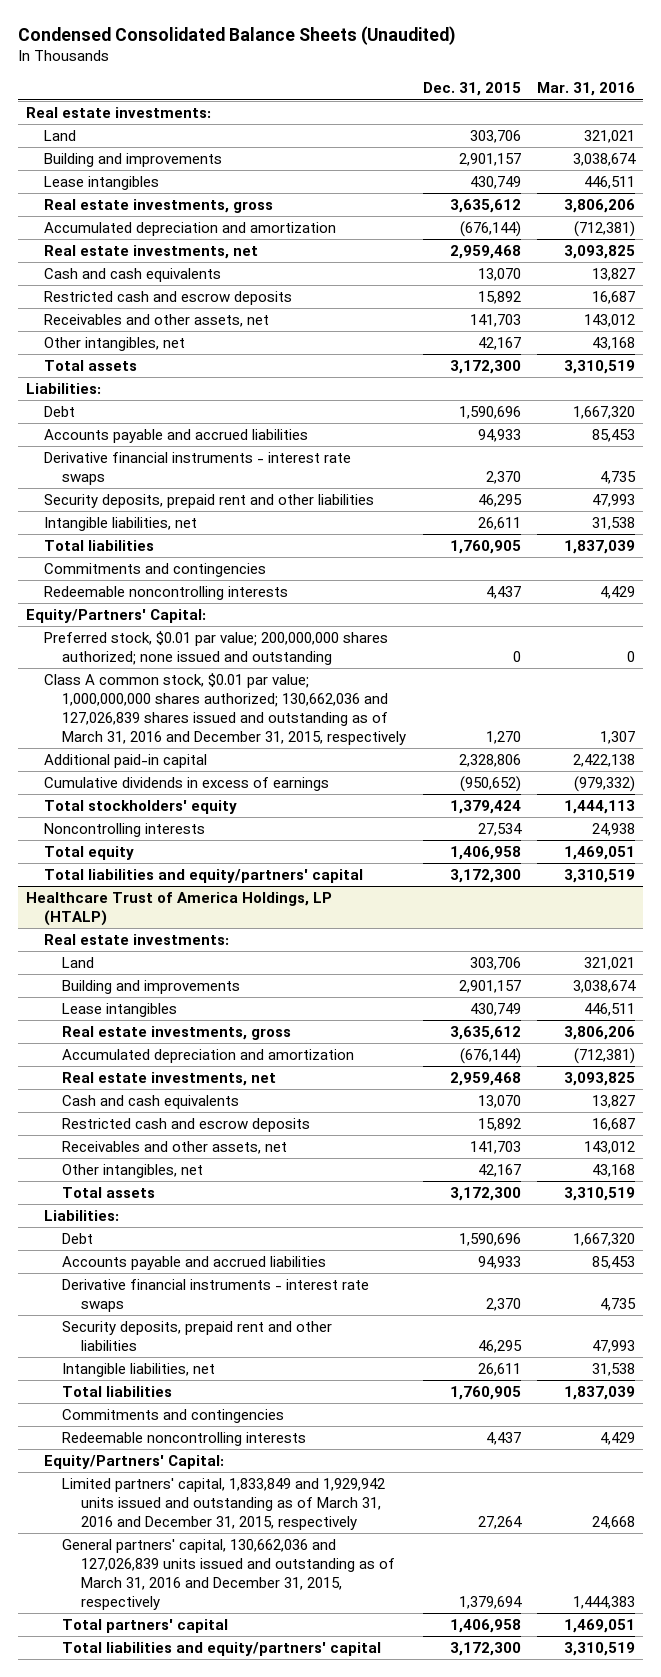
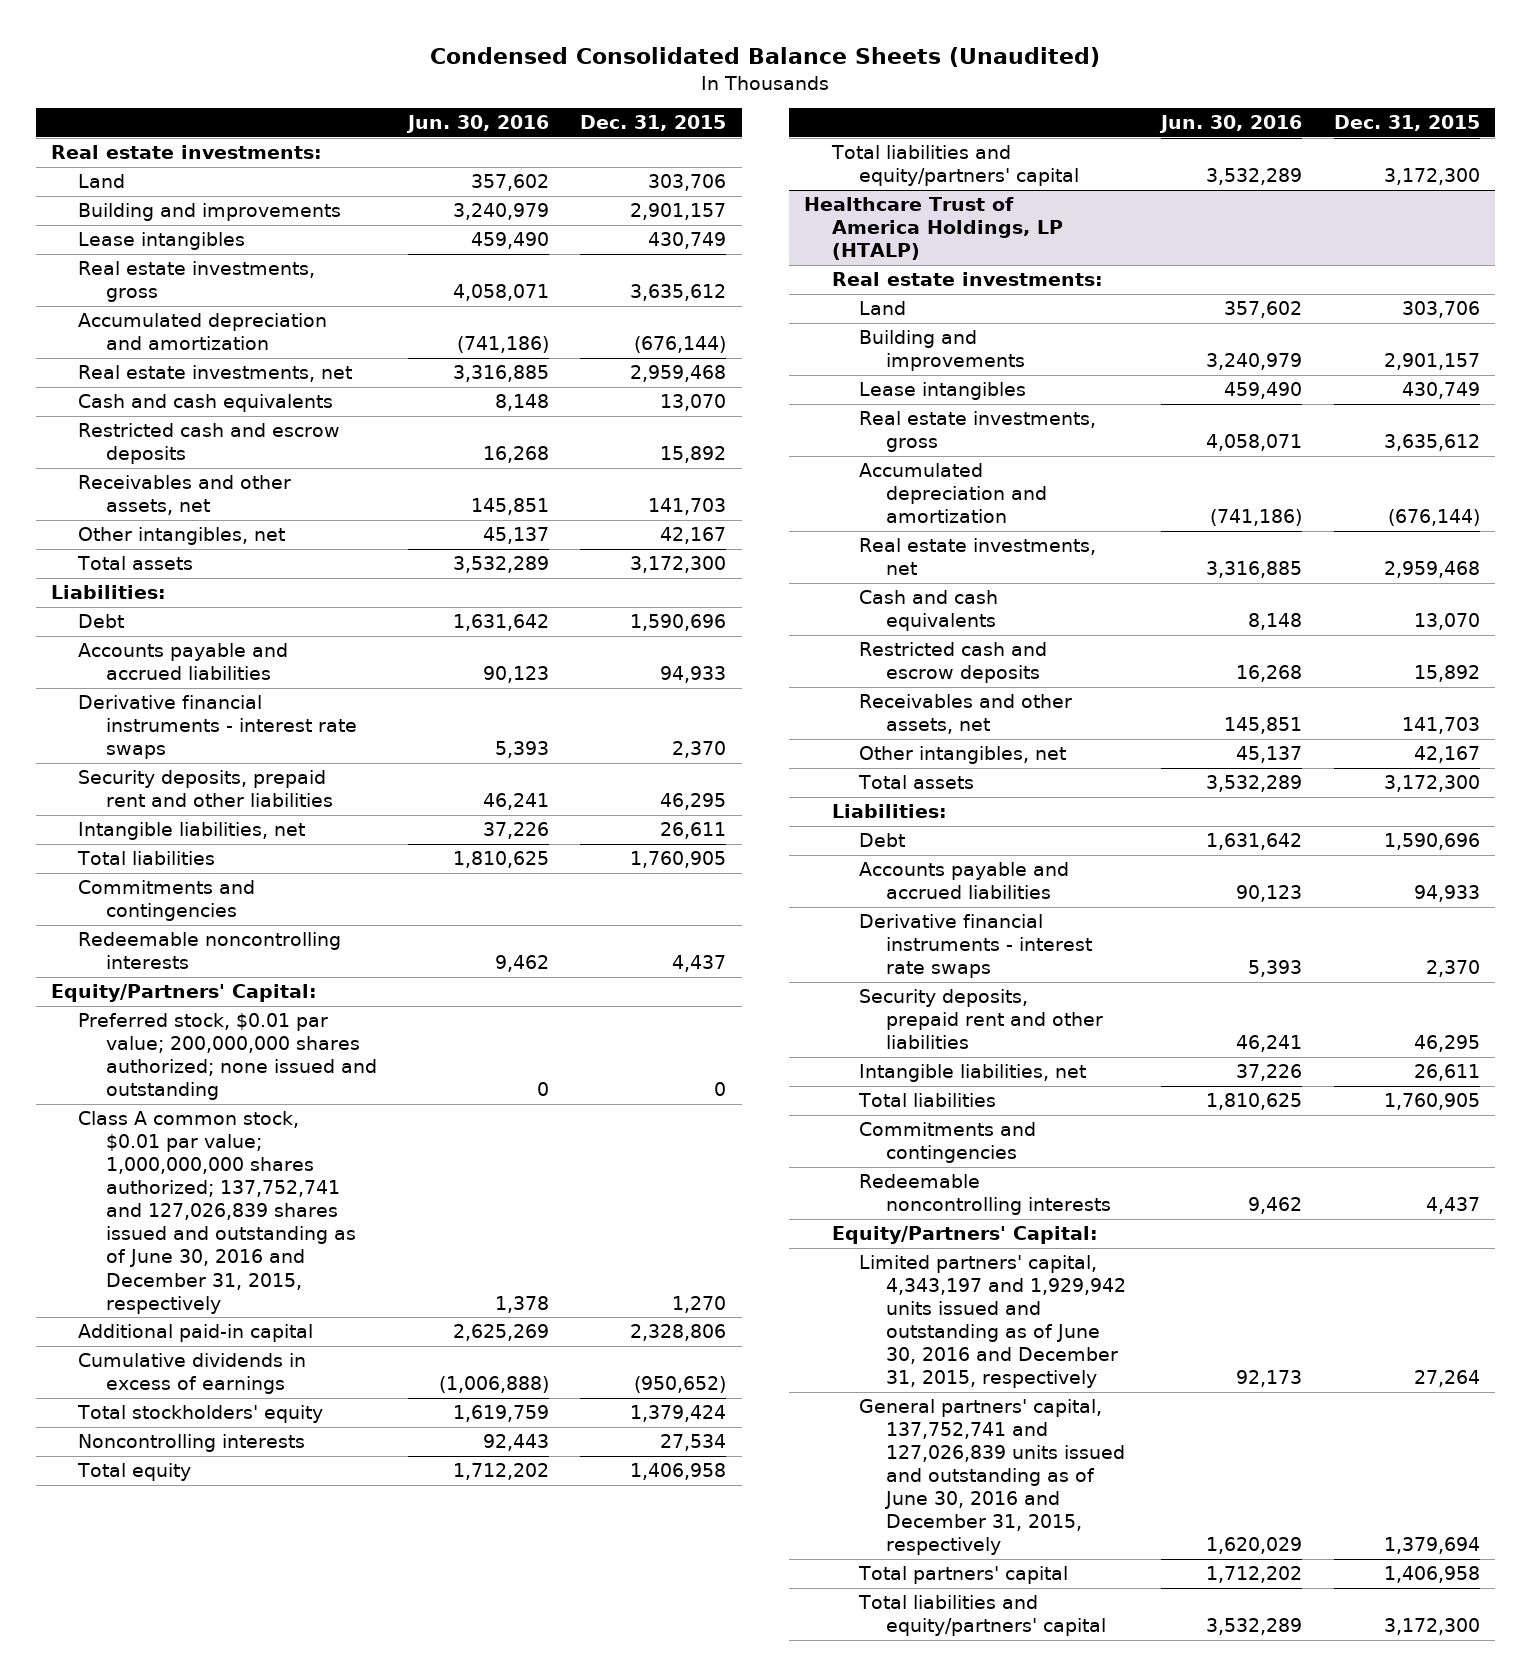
[537,82,636,97] Mar. 31, 2016 -> none
none -> [406,115,550,134] Jun. 30, 2016
[44,672,407,746] Class A common stock, $0.01 par value; 1,000,000,000 shares authorized; 130,662,036 and 127,026,839 shares issued and outstanding as of March 31, 2016 and December 31, 2015, respectively -> [78,1111,356,1314] Class A common stock, $0.01 par value; 1,000,000,000 shares authorized; 137,752,741 and 127,026,839 shares issued and outstanding as of June 30, 2016 and December 31, 2015, respectively
[62,1477,386,1531] Limited partners' capital, 1,833,849 and 1,929,942 units issued and outstanding as of March 31, 2016 and December 31, 2015, respectively -> [858,1255,1126,1389] Limited partners' capital, 4,343,197 and 1,929,942 units issued and outstanding as of June 30, 2016 and December 31, 2015, respectively
[62,1538,395,1611] General partners' capital, 130,662,036 and 127,026,839 units issued and outstanding as of March 31, 2016 and December 31, 2015, respectively -> [858,1399,1125,1556] General partners' capital, 137,752,741 and 127,026,839 units issued and outstanding as of June 30, 2016 and December 31, 2015, respectively

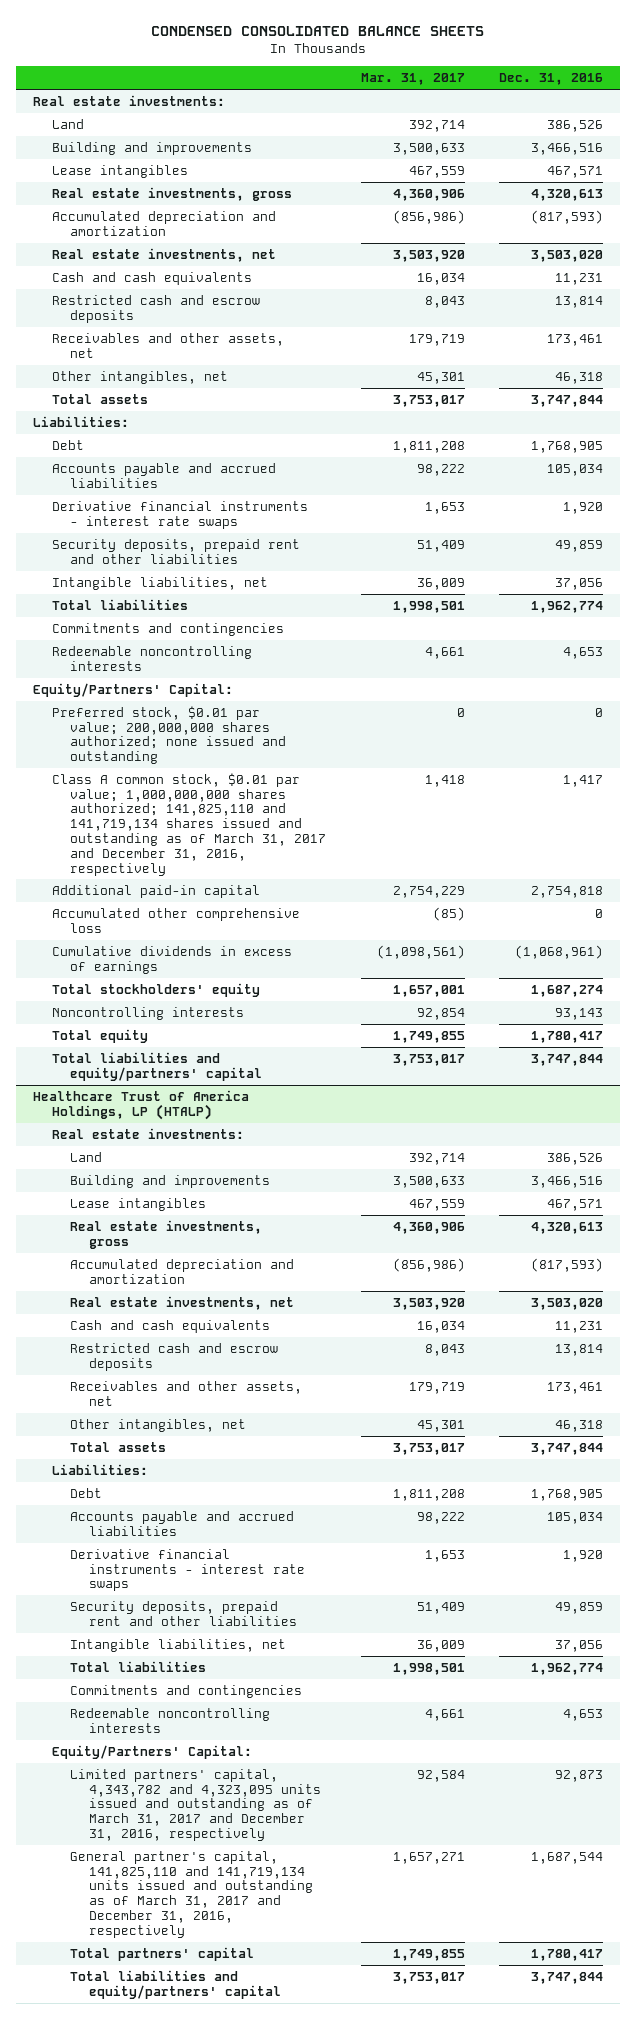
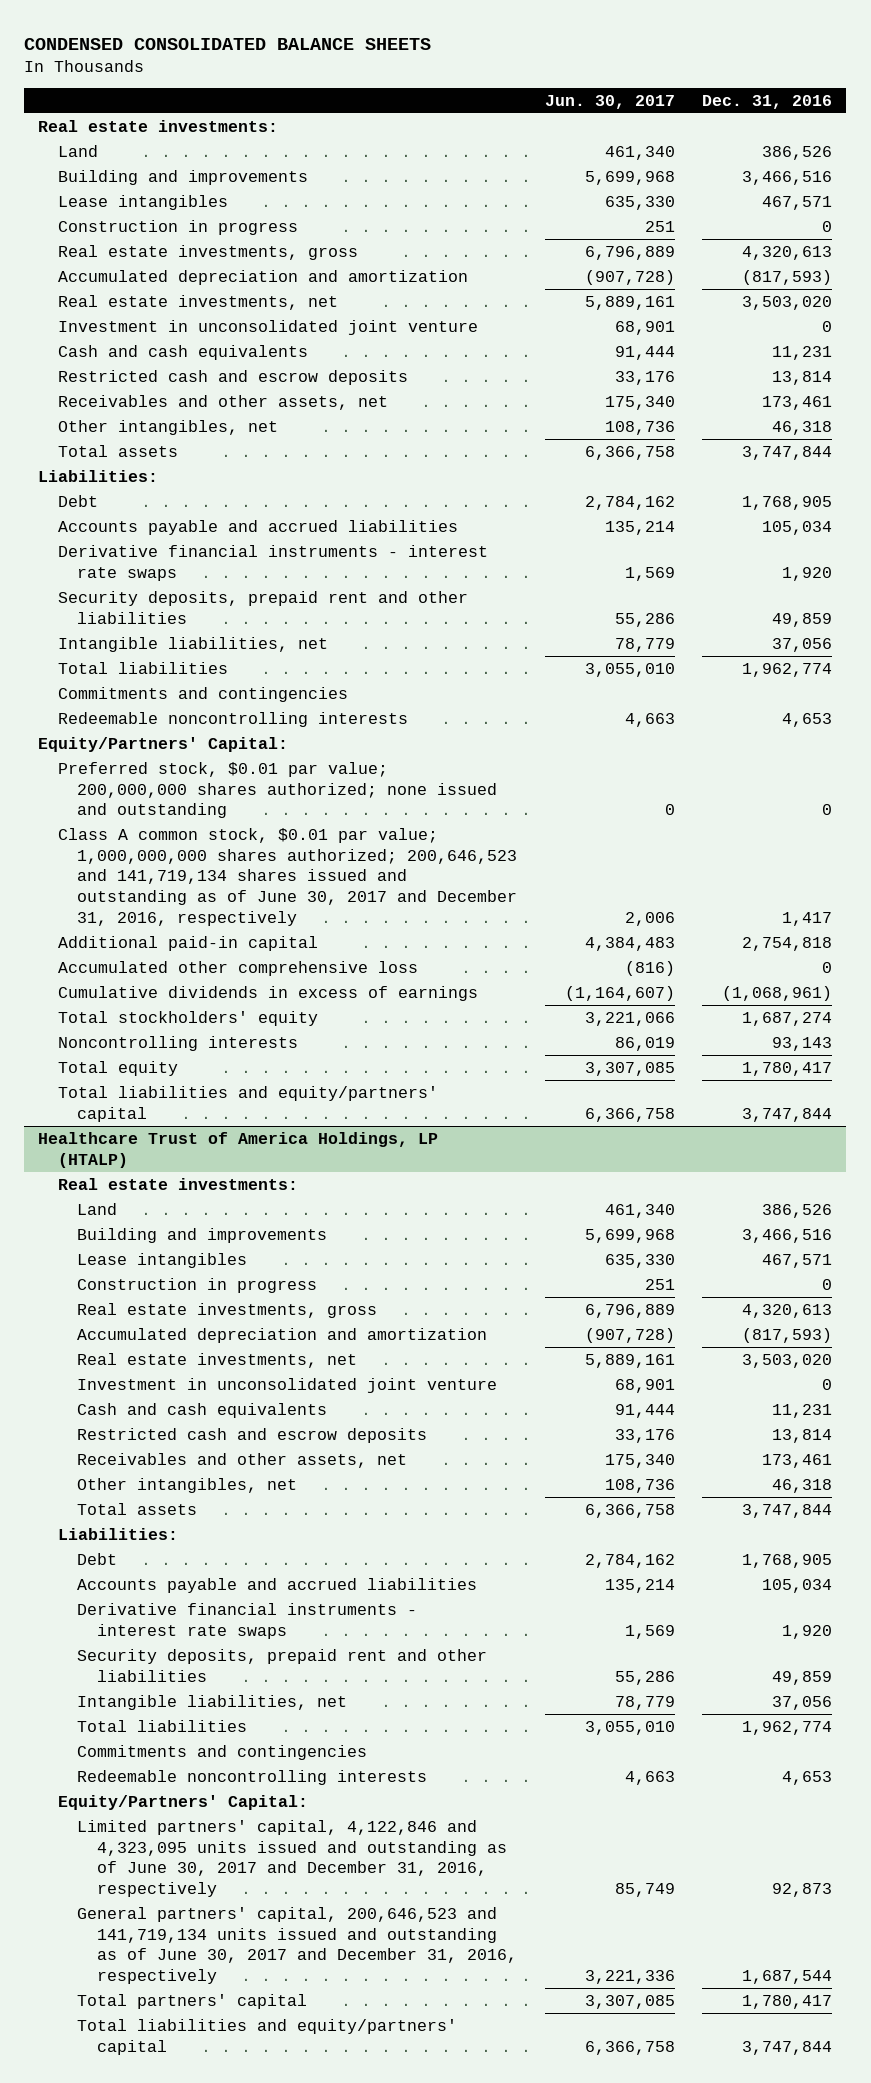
[360,73,465,86] Mar. 31, 2017 -> none
none -> [544,94,675,109] Jun. 30, 2017
none -> [57,219,298,235] Construction in progress
none -> [57,319,478,335] Investment in unconsolidated joint venture
[51,772,327,876] Class A common stock, $0.01 par value; 1,000,000,000 shares authorized; 141,825,110 and 141,719,134 shares issued and outstanding as of March 31, 2017 and December 31, 2016, respectively -> [57,827,518,926] Class A common stock, $0.01 par value; 1,000,000,000 shares authorized; 200,646,523 and 141,719,134 shares issued and outstanding as of June 30, 2017 and December 31, 2016, respectively
none -> [77,1277,318,1293] Construction in progress
none -> [77,1377,498,1393] Investment in unconsolidated joint venture
[70,1768,321,1842] Limited partners' capital, 4,343,782 and 4,323,095 units issued and outstanding as of March 31, 2017 and December 31, 2016, respectively -> [77,1819,508,1898] Limited partners' capital, 4,122,846 and 4,323,095 units issued and outstanding as of June 30, 2017 and December 31, 2016, respectively
[70,1850,313,1938] General partner's capital, 141,825,110 and 141,719,134 units issued and outstanding as of March 31, 2017 and December 31, 2016, respectively -> [77,1906,518,1985] General partners' capital, 200,646,523 and 141,719,134 units issued and outstanding as of June 30, 2017 and December 31, 2016, respectively

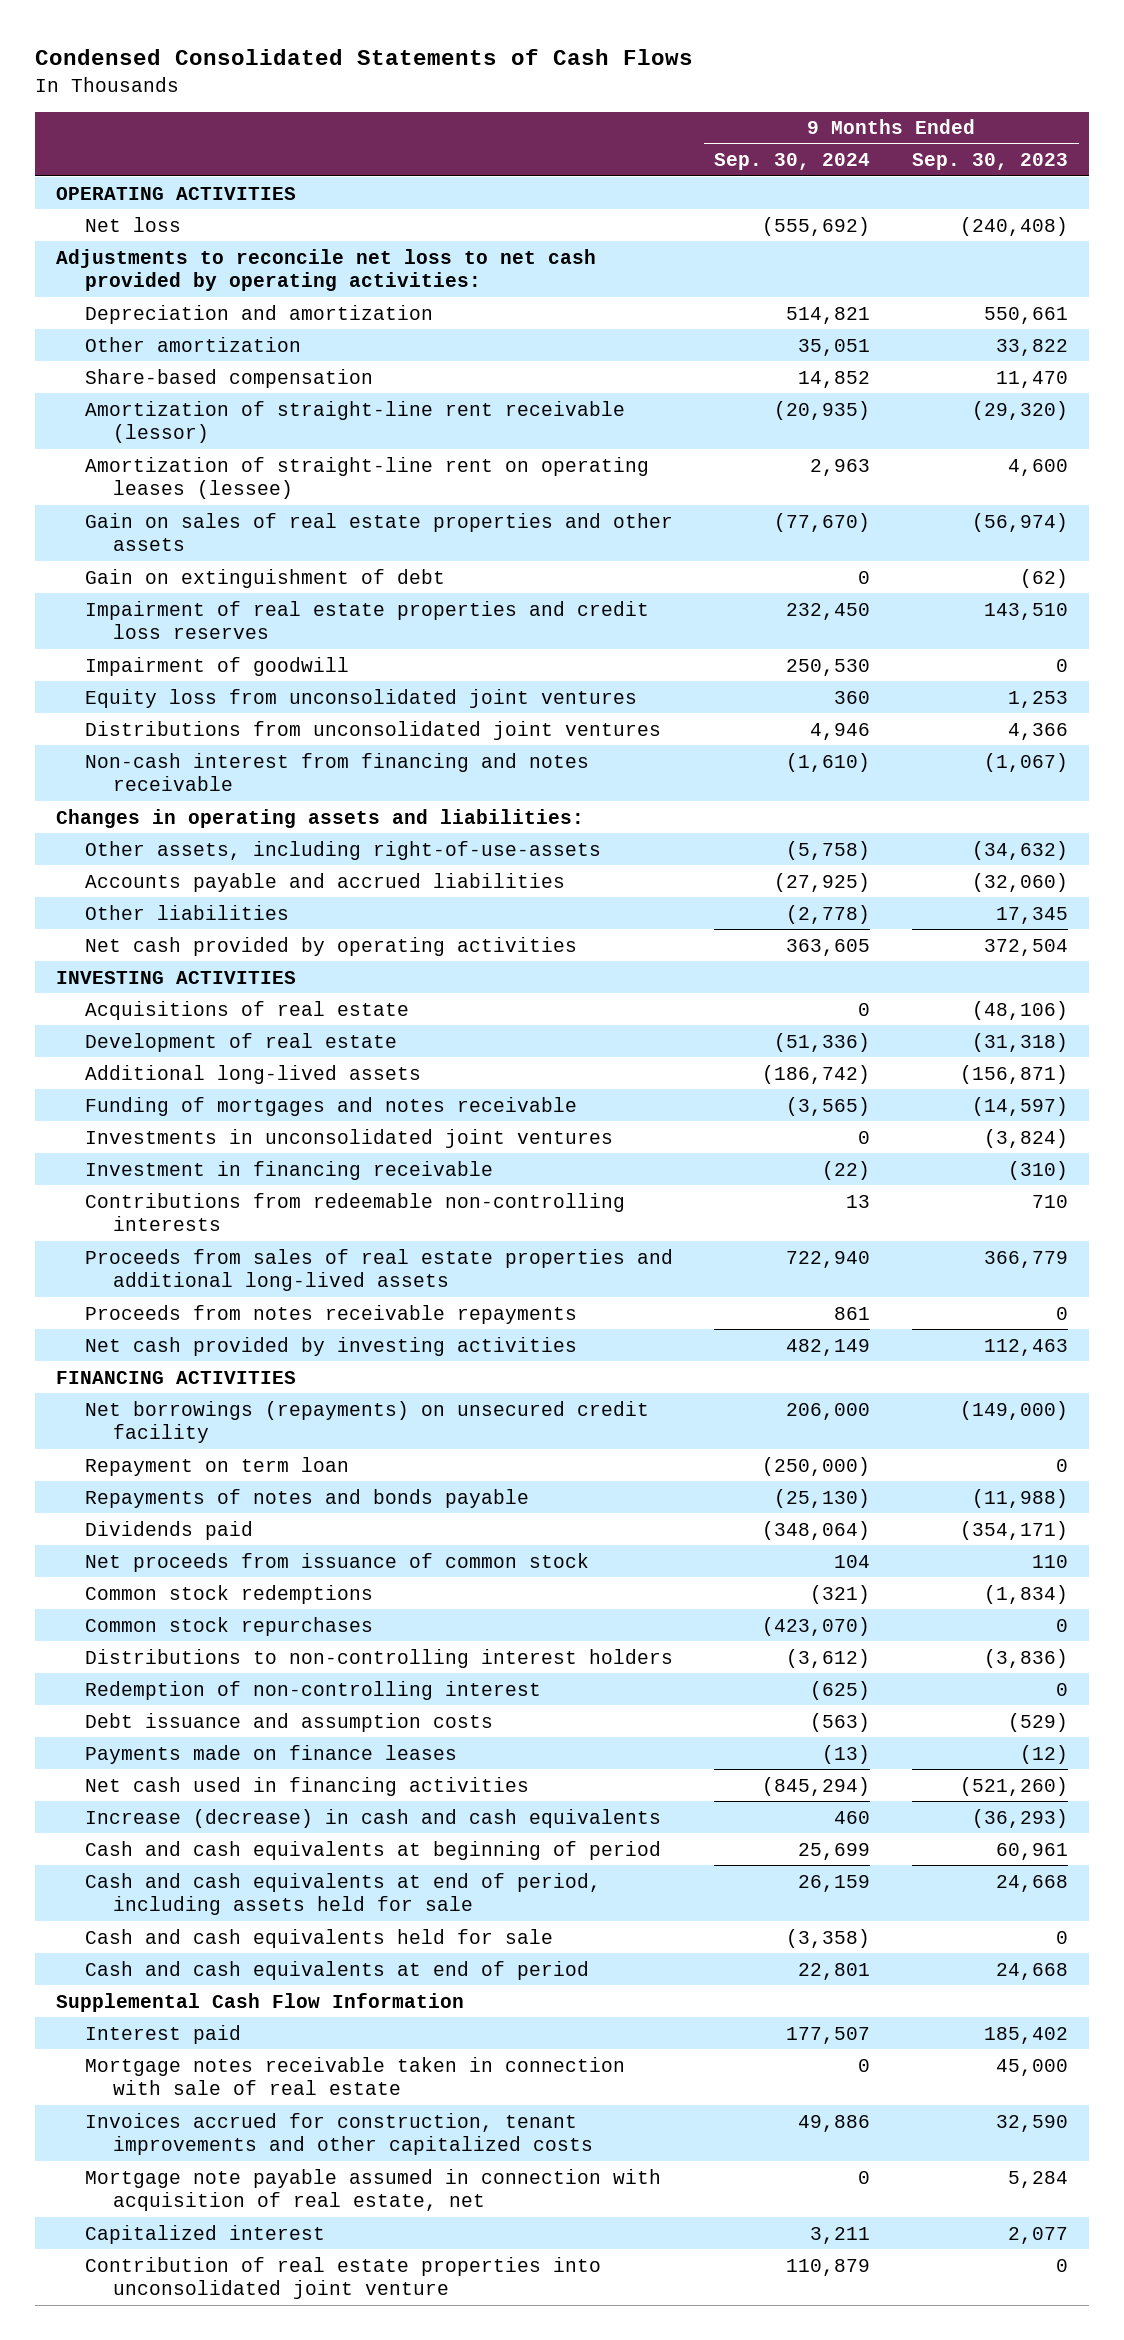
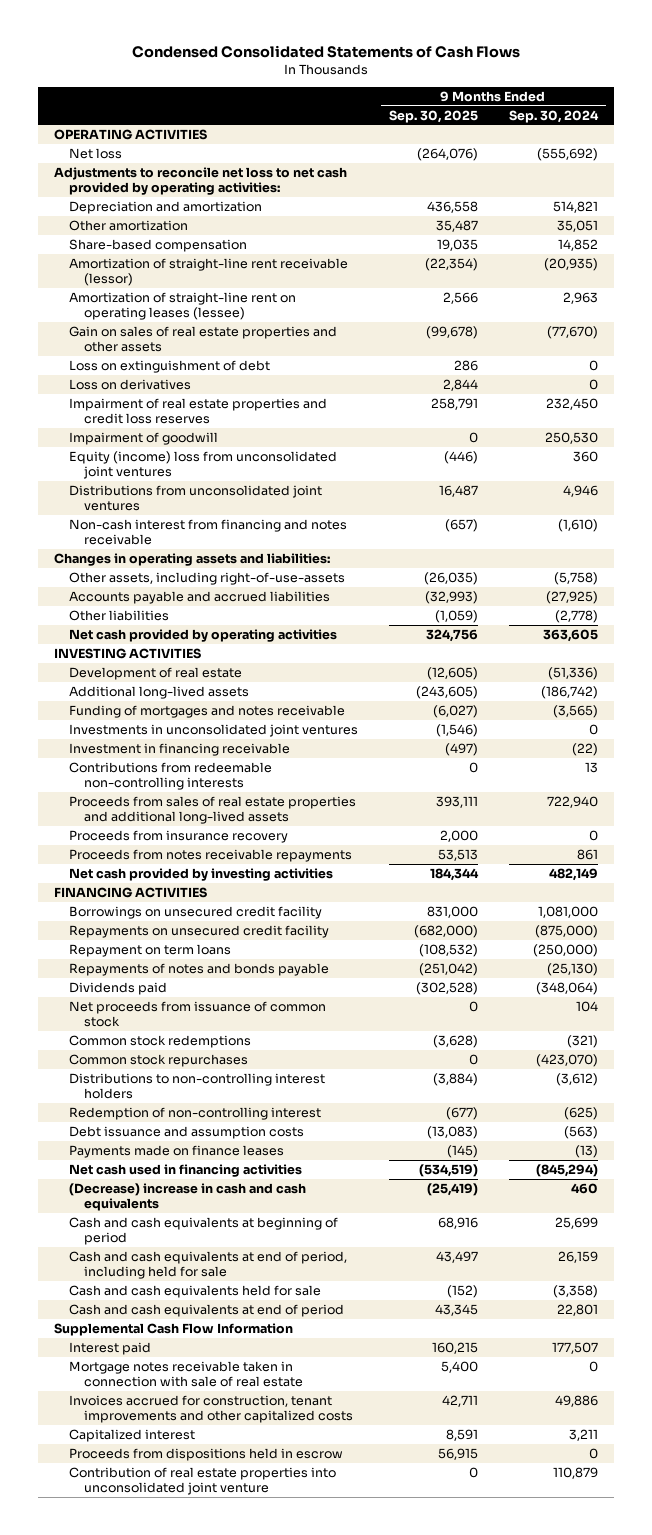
[912,153,1069,171] Sep. 30, 2023 -> none
none -> [388,109,478,123] Sep. 30, 2025
[84,568,445,588] Gain on extinguishment of debt -> [68,359,270,373] Loss on extinguishment of debt
none -> [68,378,191,390] Loss on derivatives
[84,688,637,708] Equity loss from unconsolidated joint ventures -> [68,450,337,479] Equity (income) loss from unconsolidated joint ventures
[84,1000,409,1020] Acquisitions of real estate -> none
none -> [68,829,288,843] Proceeds from insurance recovery
[84,1400,649,1444] Net borrowings (repayments) on unsecured credit facility -> [68,905,322,919] Borrowings on unsecured credit facility
[786,1402,871,1420] 206,000 -> [538,905,599,918] 1,081,000
none -> [68,924,329,938] Repayments on unsecured credit facility
[84,1456,349,1476] Repayment on term loan -> [68,943,231,957] Repayment on term loans
[84,1808,661,1828] Increase (decrease) in cash and cash equivalents -> [68,1182,306,1211] (Decrease) increase in cash and cash equivalents
[84,1872,601,1916] Cash and cash equivalents at end of period, including assets held for sale -> [68,1250,347,1279] Cash and cash equivalents at end of period, including held for sale
[84,2168,661,2212] Mortgage note payable assumed in connection with acquisition of real estate, net -> none
none -> [68,1447,343,1461] Proceeds from dispositions held in escrow

